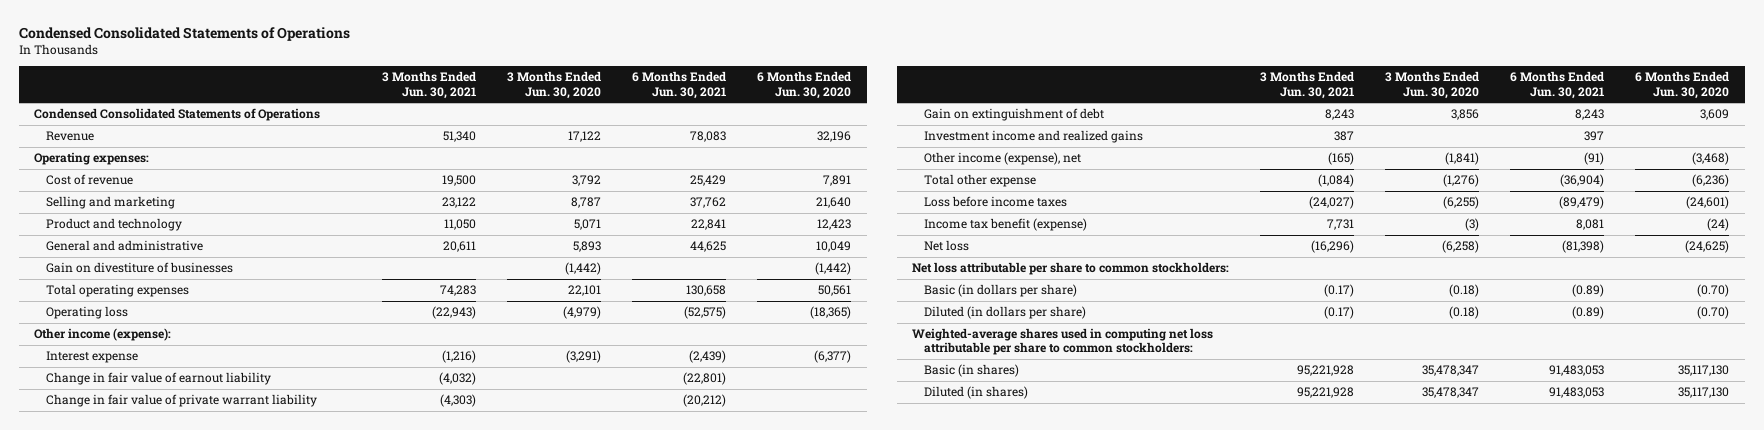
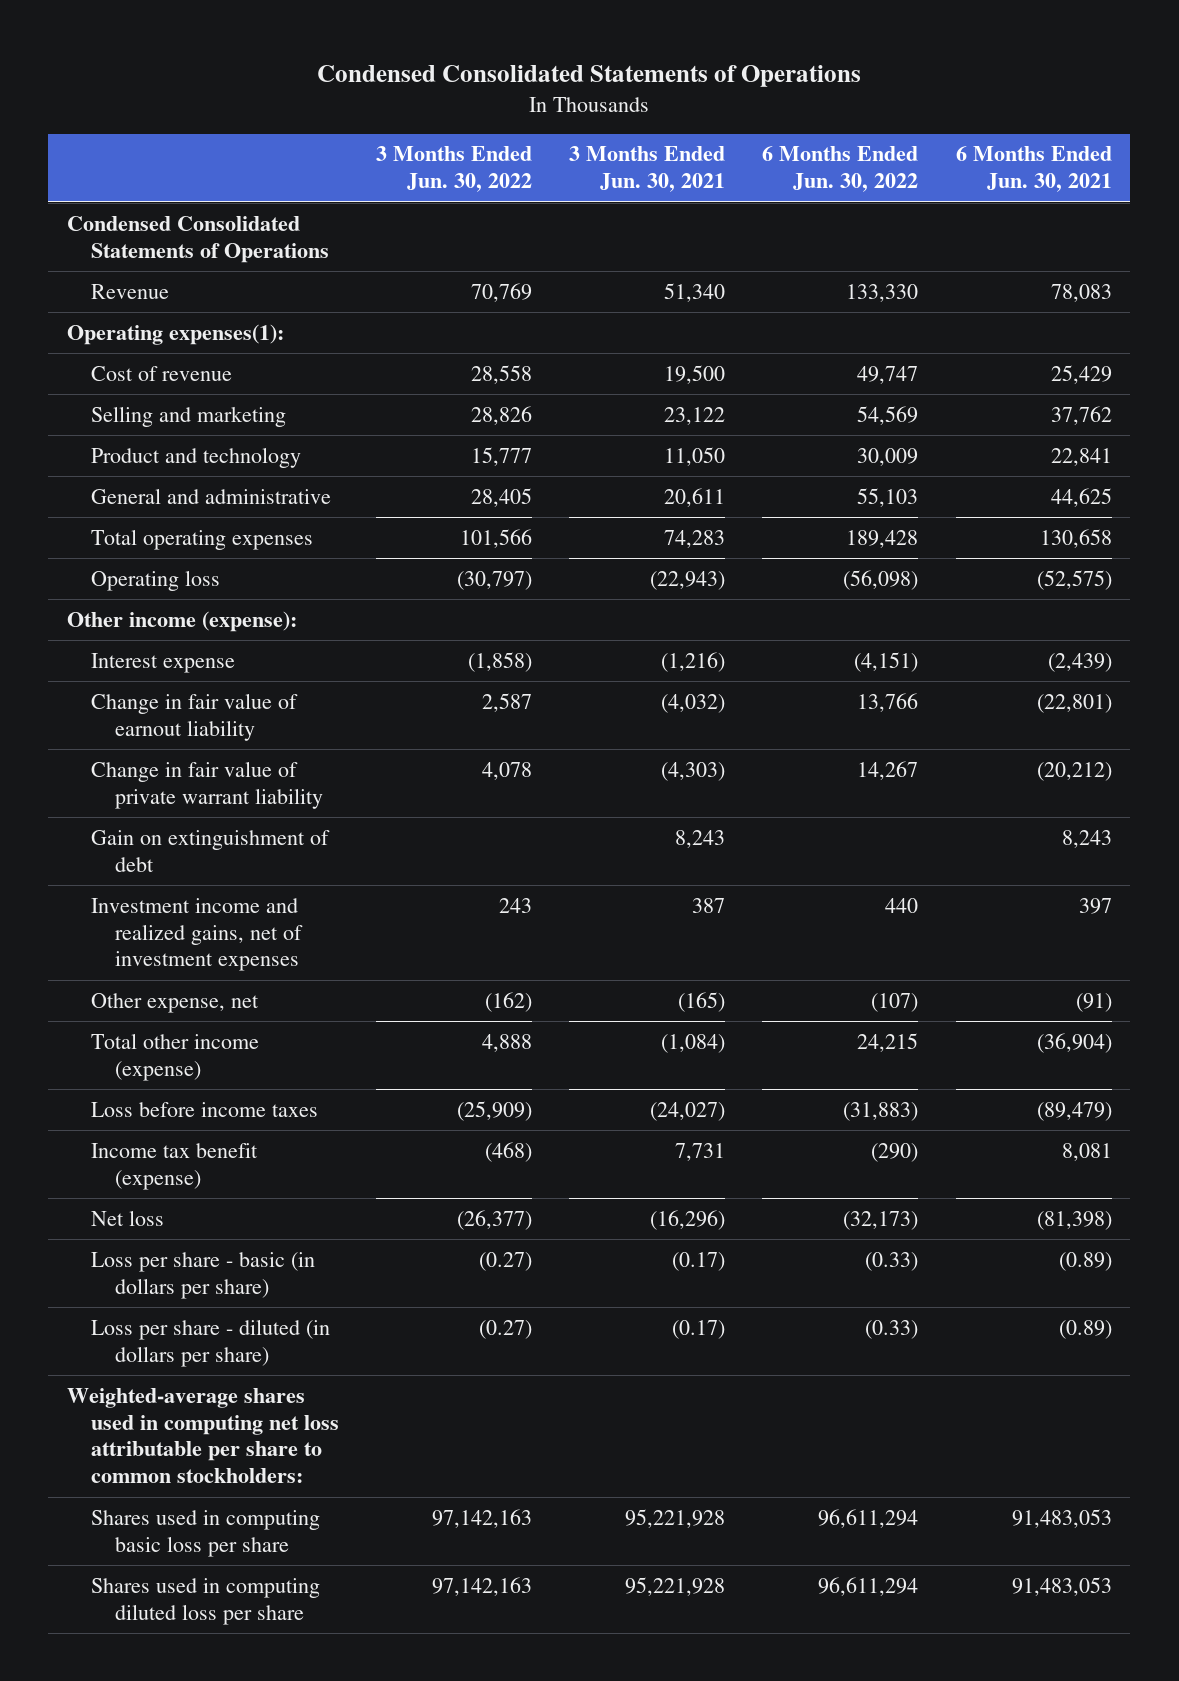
[507,71,602,99] 3 Months Ended Jun. 30, 2020 -> none
[757,71,852,99] 6 Months Ended Jun. 30, 2020 -> none
none -> [375,146,532,193] 3 Months Ended Jun. 30, 2022
none -> [762,146,919,193] 6 Months Ended Jun. 30, 2022
[34,152,150,166] Operating expenses: -> [66,323,284,345] Operating expenses(1):
[46,262,234,274] Gain on divestiture of businesses -> none
[924,130,1144,144] Investment income and realized gains -> [90,897,303,972] Investment income and realized gains, net of investment expenses
[924,152,1082,166] Other income (expense), net -> [90,992,259,1013] Other expense, net
[924,174,1037,188] Total other expense -> [90,1032,259,1081] Total other income (expense)
[912,262,1230,276] Net loss attributable per share to common stockholders: -> none
[924,284,1078,298] Basic (in dollars per share) -> [90,1251,315,1299] Loss per share - basic (in dollars per share)
[924,306,1087,320] Diluted (in dollars per share) -> [90,1318,330,1367] Loss per share - diluted (in dollars per share)
[924,364,1020,378] Basic (in shares) -> [90,1509,320,1557] Shares used in computing basic loss per share
[924,386,1029,400] Diluted (in shares) -> [90,1577,320,1625] Shares used in computing diluted loss per share

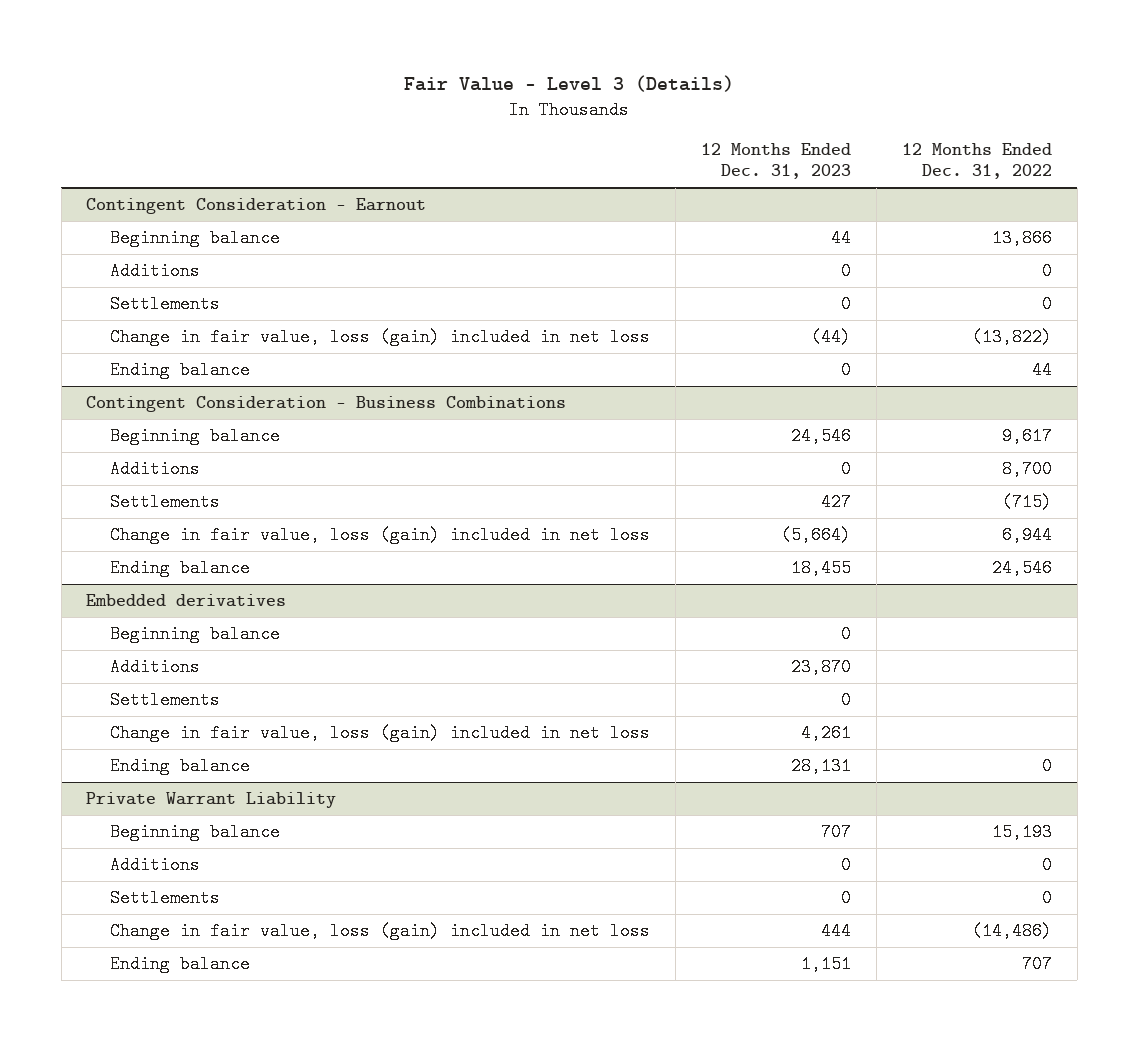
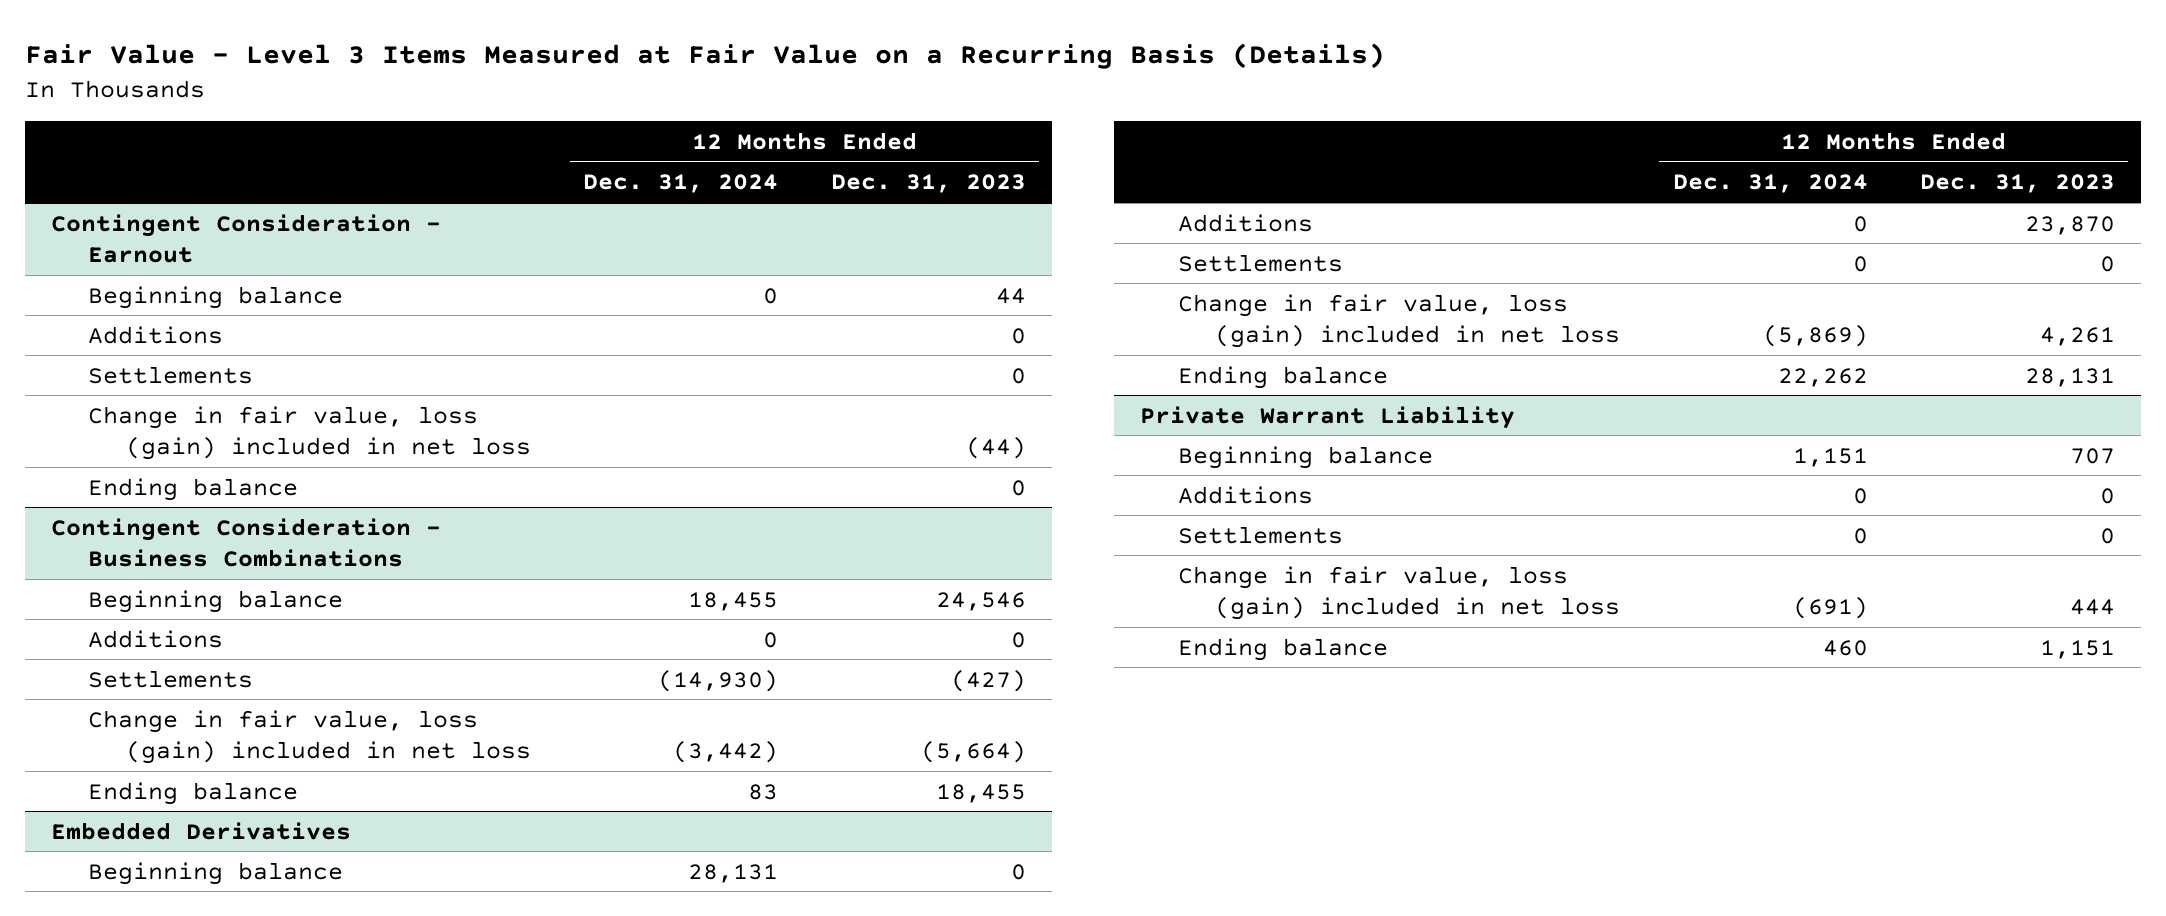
[404,74,735,92] Fair Value - Level 3 (Details) -> [24,43,1385,70] Fair Value - Level 3 Items Measured at Fair Value on a Recurring Basis (Details)
[901,142,1052,180] 12 Months Ended Dec. 31, 2022 -> none
none -> [583,174,779,194] Dec. 31, 2024
[821,492,852,511] 427 -> [950,669,1026,692] (427)
[86,593,287,607] Embedded derivatives -> [51,821,352,840] Embedded Derivatives

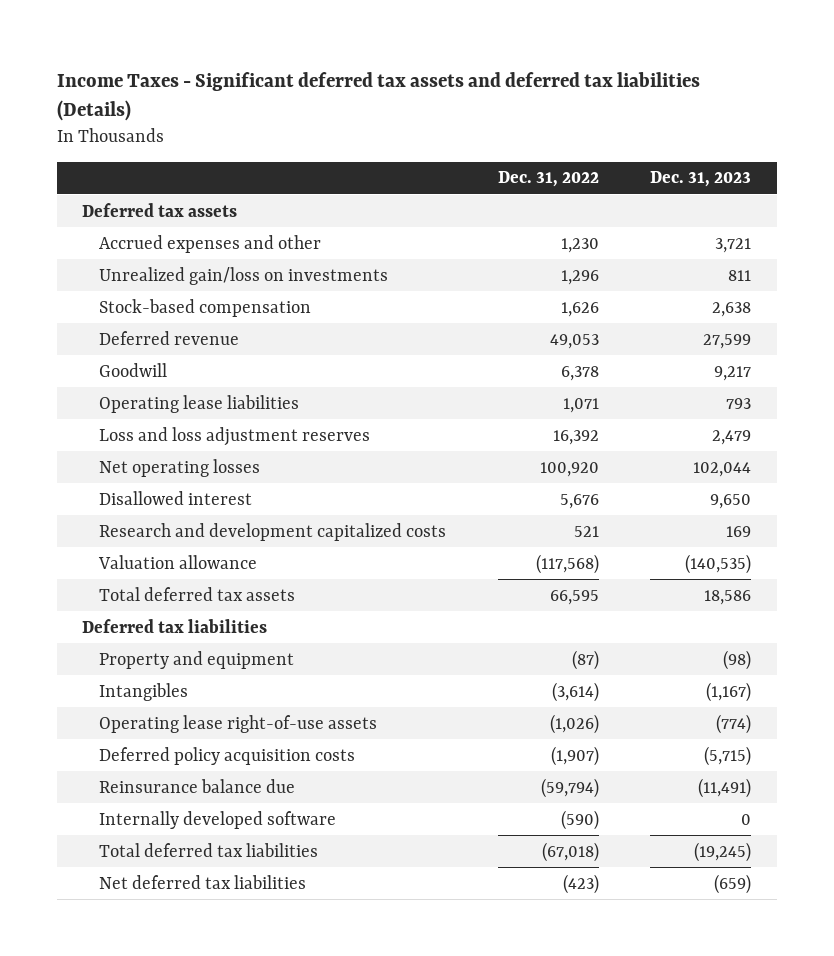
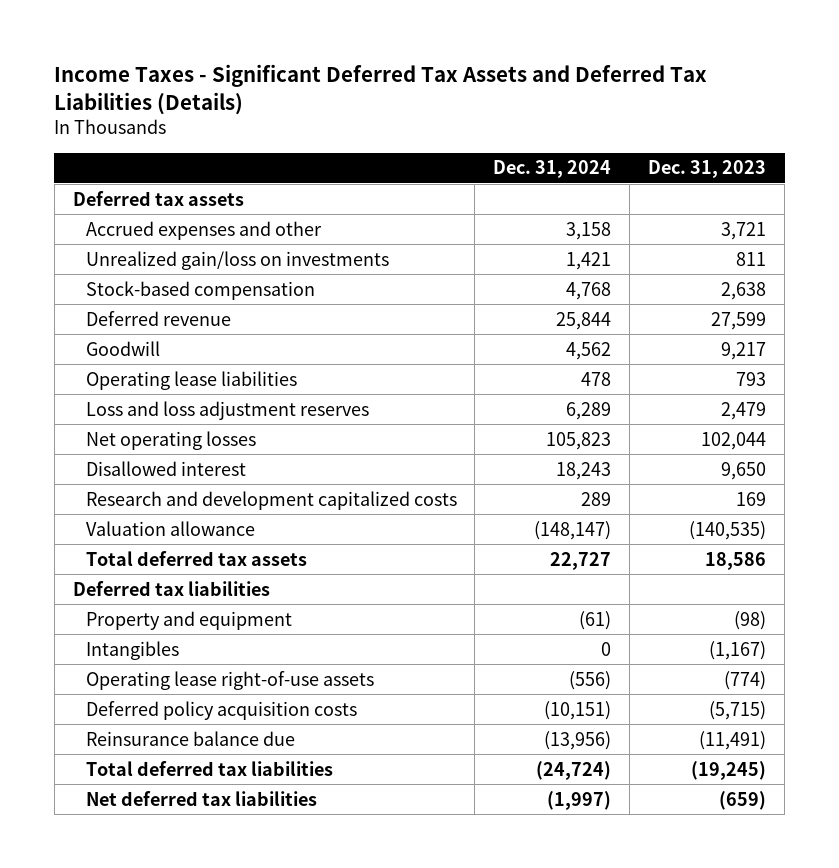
[56,71,700,122] Income Taxes - Significant deferred tax assets and deferred tax liabilities (Details) -> [54,64,708,116] Income Taxes - Significant Deferred Tax Assets and Deferred Tax Liabilities (Details)
[497,171,599,188] Dec. 31, 2022 -> none
none -> [493,160,612,179] Dec. 31, 2024
[99,810,337,829] Internally developed software -> none

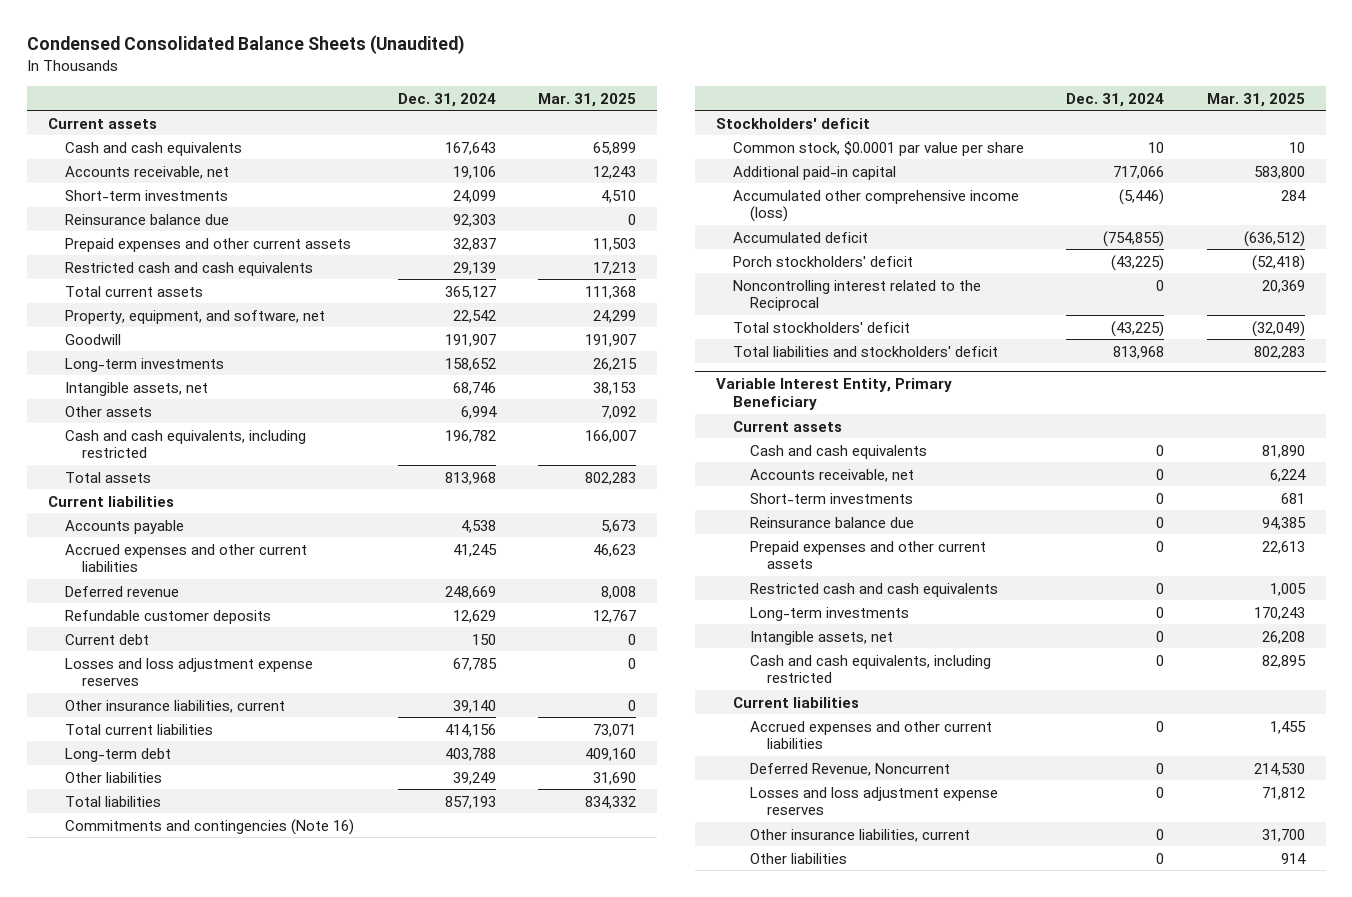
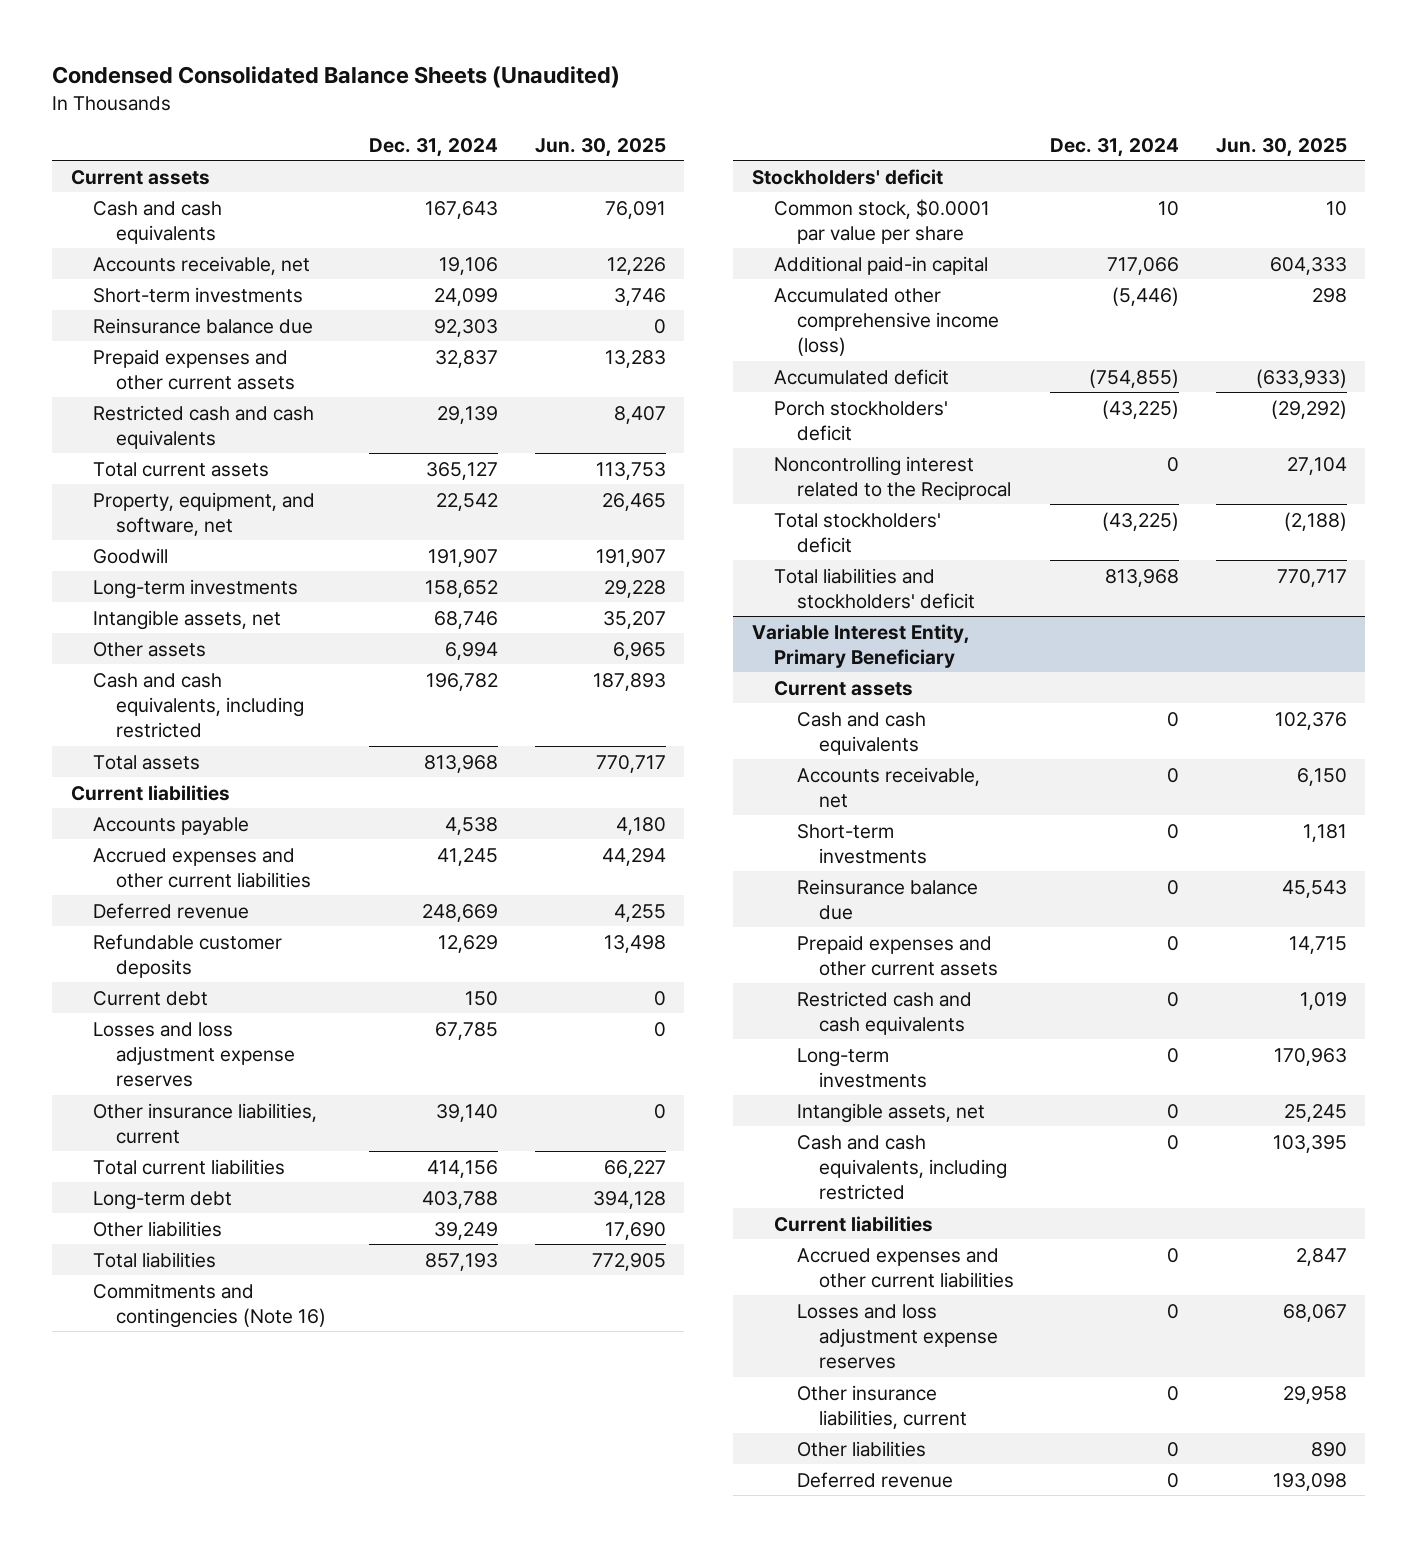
[538,92,637,107] Mar. 31, 2025 -> none
none -> [534,137,666,157] Jun. 30, 2025
[750,762,951,776] Deferred Revenue, Noncurrent -> none
none -> [796,1471,953,1488] Deferred revenue

